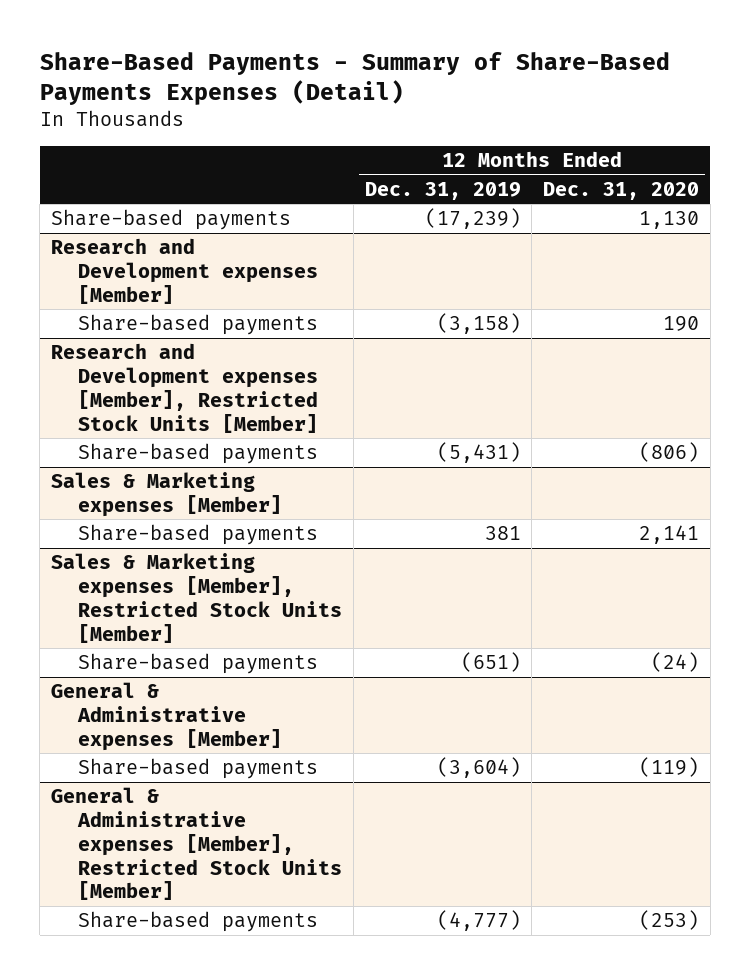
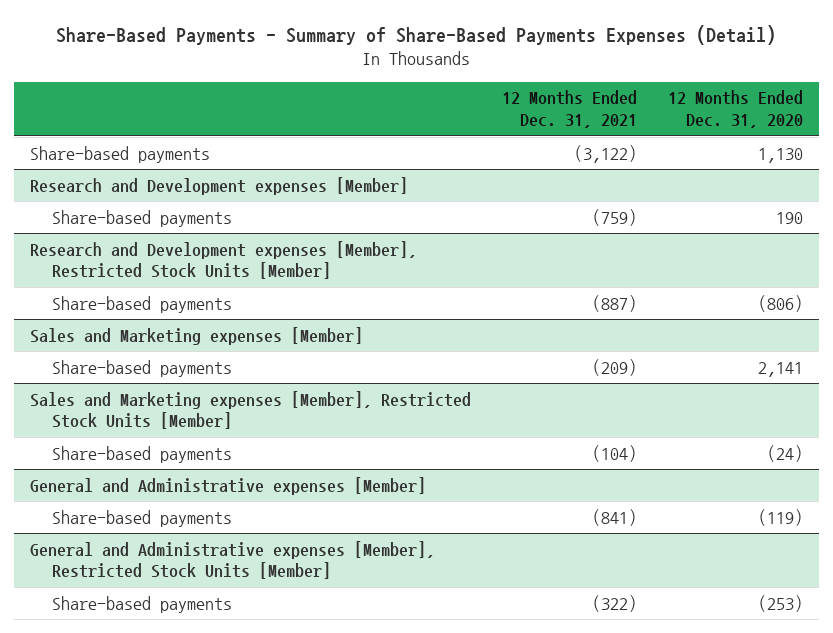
[364,181,521,200] Dec. 31, 2019 -> none
none -> [501,90,637,128] 12 Months Ended Dec. 31, 2021
[50,472,283,517] Sales & Marketing expenses [Member] -> [29,326,363,345] Sales and Marketing expenses [Member]
[50,553,343,643] Sales & Marketing expenses [Member], Restricted Stock Units [Member] -> [29,390,471,430] Sales and Marketing expenses [Member], Restricted Stock Units [Member]
[50,682,283,751] General & Administrative expenses [Member] -> [29,476,426,495] General and Administrative expenses [Member]
[50,787,343,901] General & Administrative expenses [Member], Restricted Stock Units [Member] -> [29,540,435,580] General and Administrative expenses [Member], Restricted Stock Units [Member]

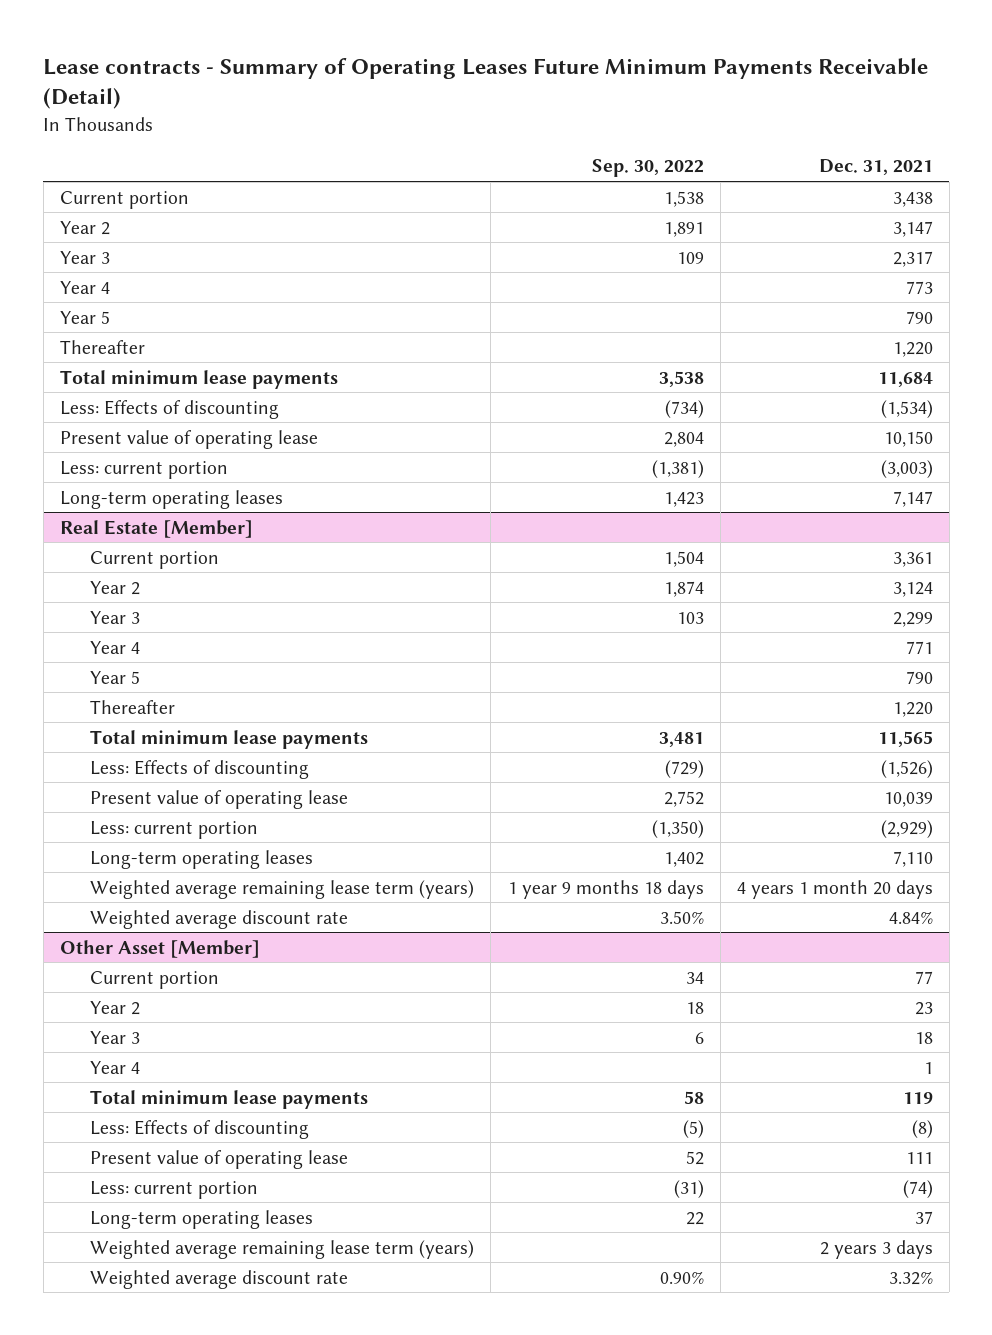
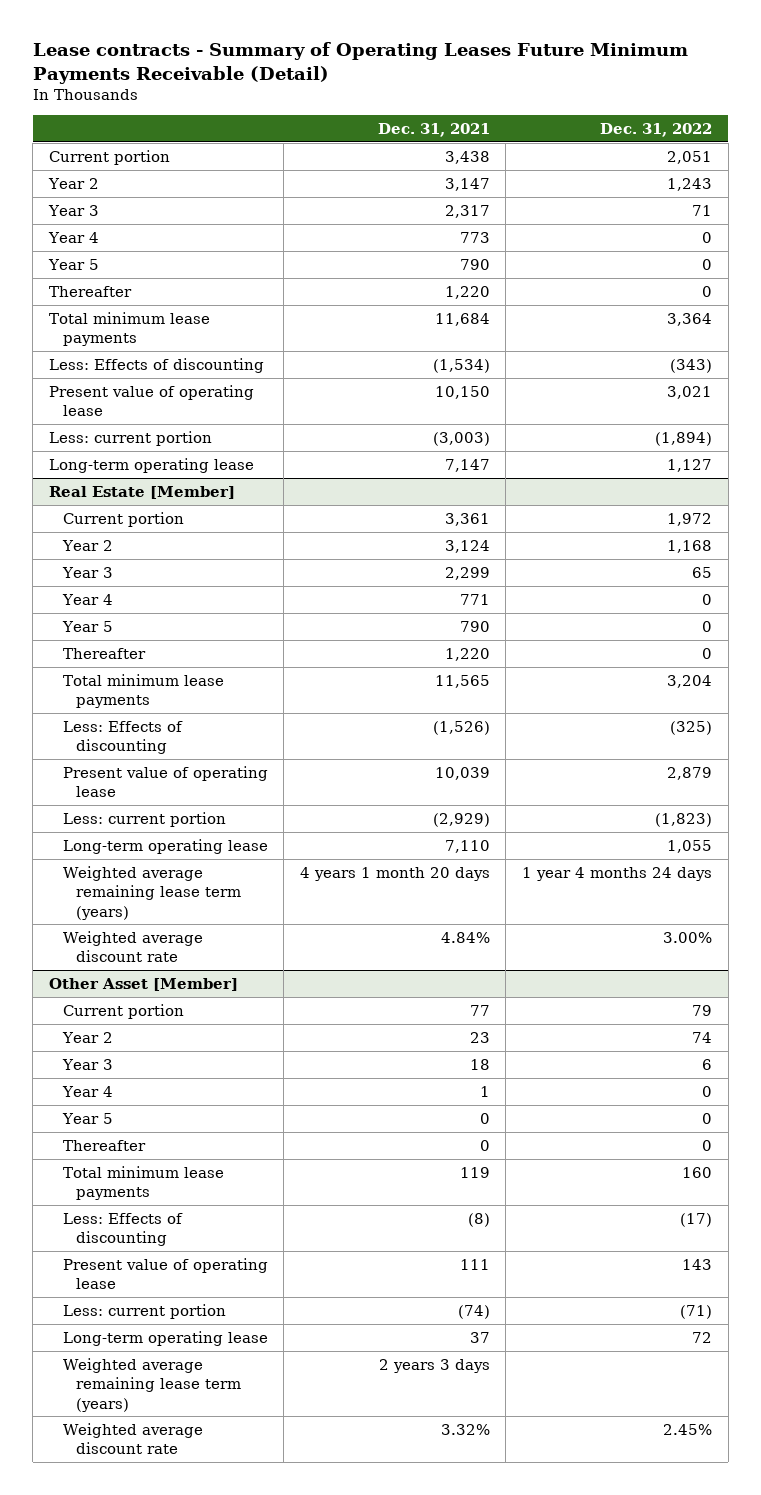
[591,159,704,178] Sep. 30, 2022 -> none
none -> [599,122,712,137] Dec. 31, 2022
[59,489,283,509] Long-term operating leases -> [48,457,254,473] Long-term operating lease
[90,849,314,869] Long-term operating leases -> [62,838,268,854] Long-term operating lease
none -> [61,1112,113,1124] Year 5
none -> [62,1139,146,1151] Thereafter
[90,1209,314,1229] Long-term operating leases -> [62,1330,268,1346] Long-term operating lease

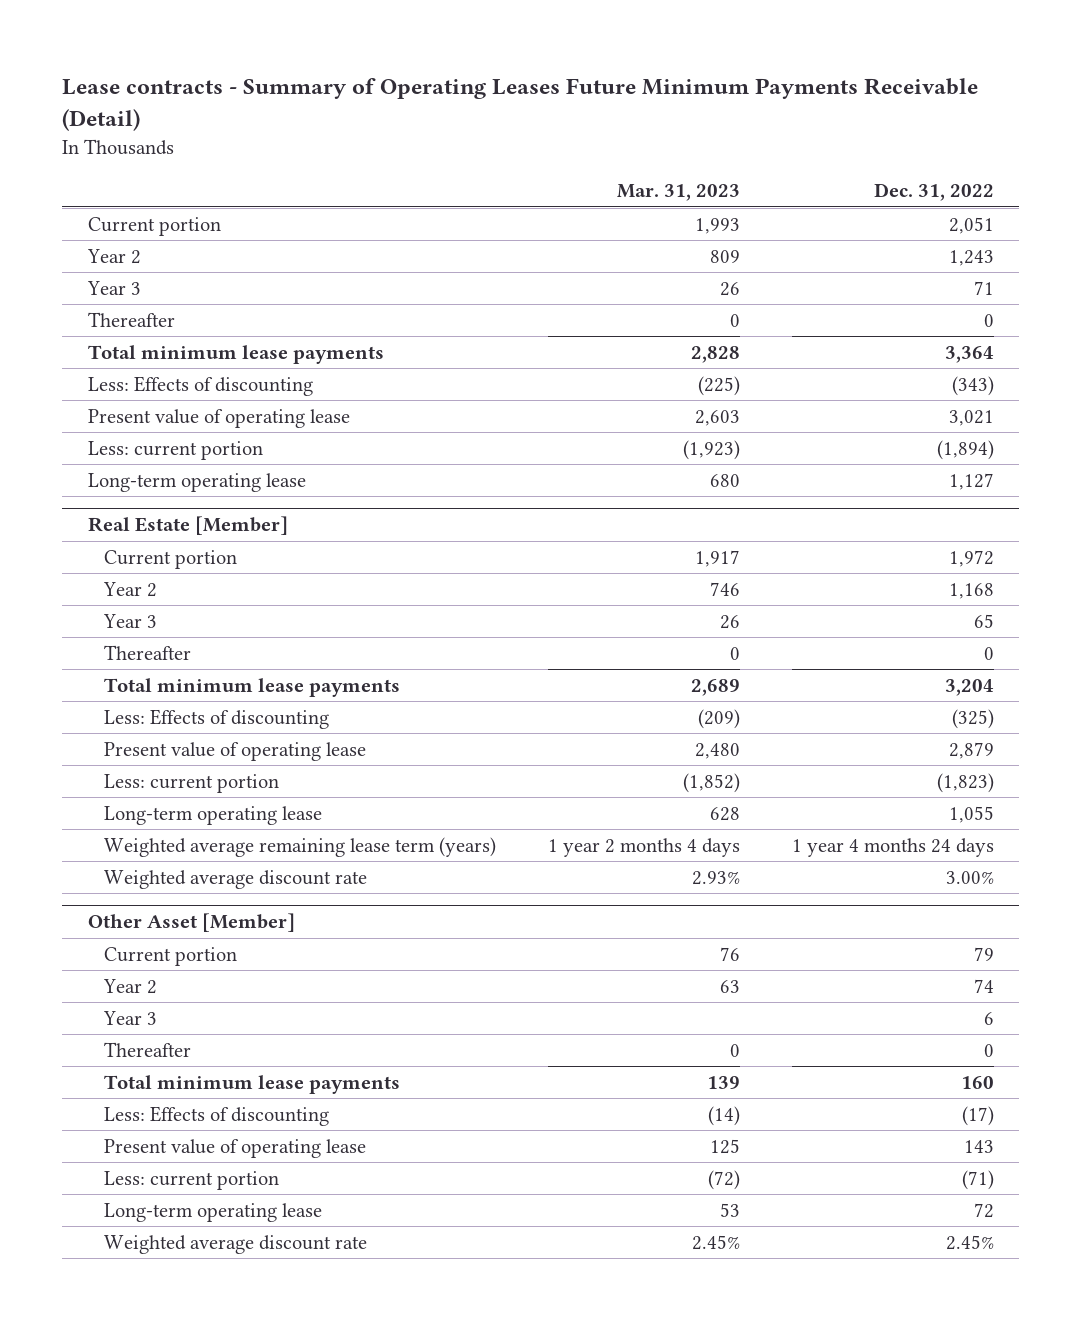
[377,122,490,137] Dec. 31, 2021 -> none
none -> [617,184,741,202] Mar. 31, 2023
[47,231,99,243] Year 4 -> none
[47,258,99,270] Year 5 -> none
[61,593,113,605] Year 4 -> none
[61,620,113,632] Year 5 -> none
[61,1085,113,1097] Year 4 -> none
[61,1112,113,1124] Year 5 -> none
[62,1357,242,1412] Weighted average remaining lease term (years) -> none

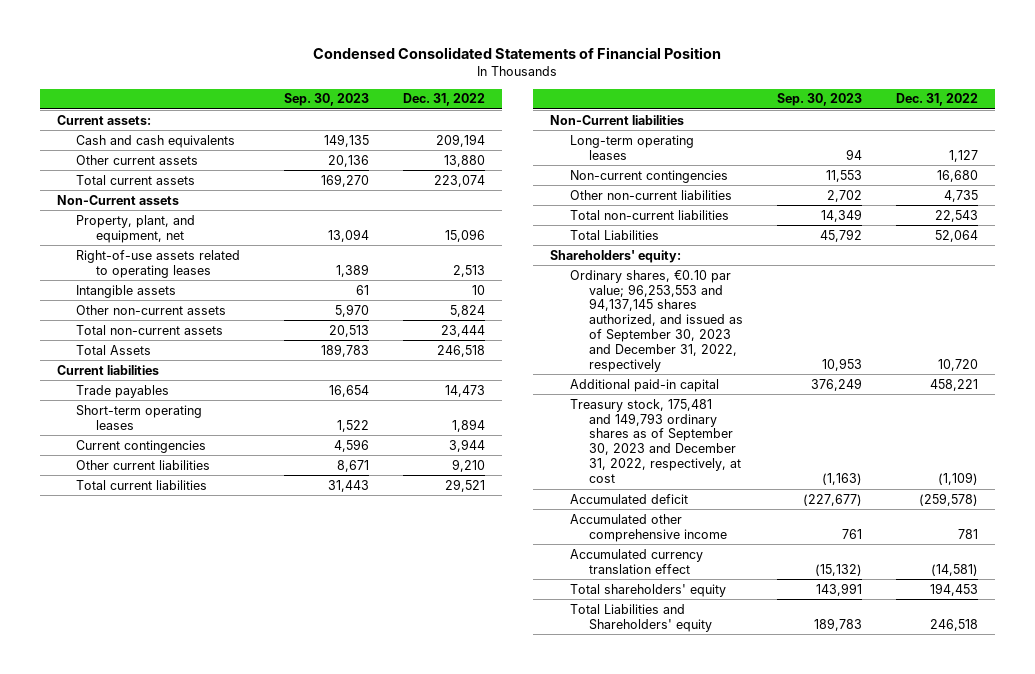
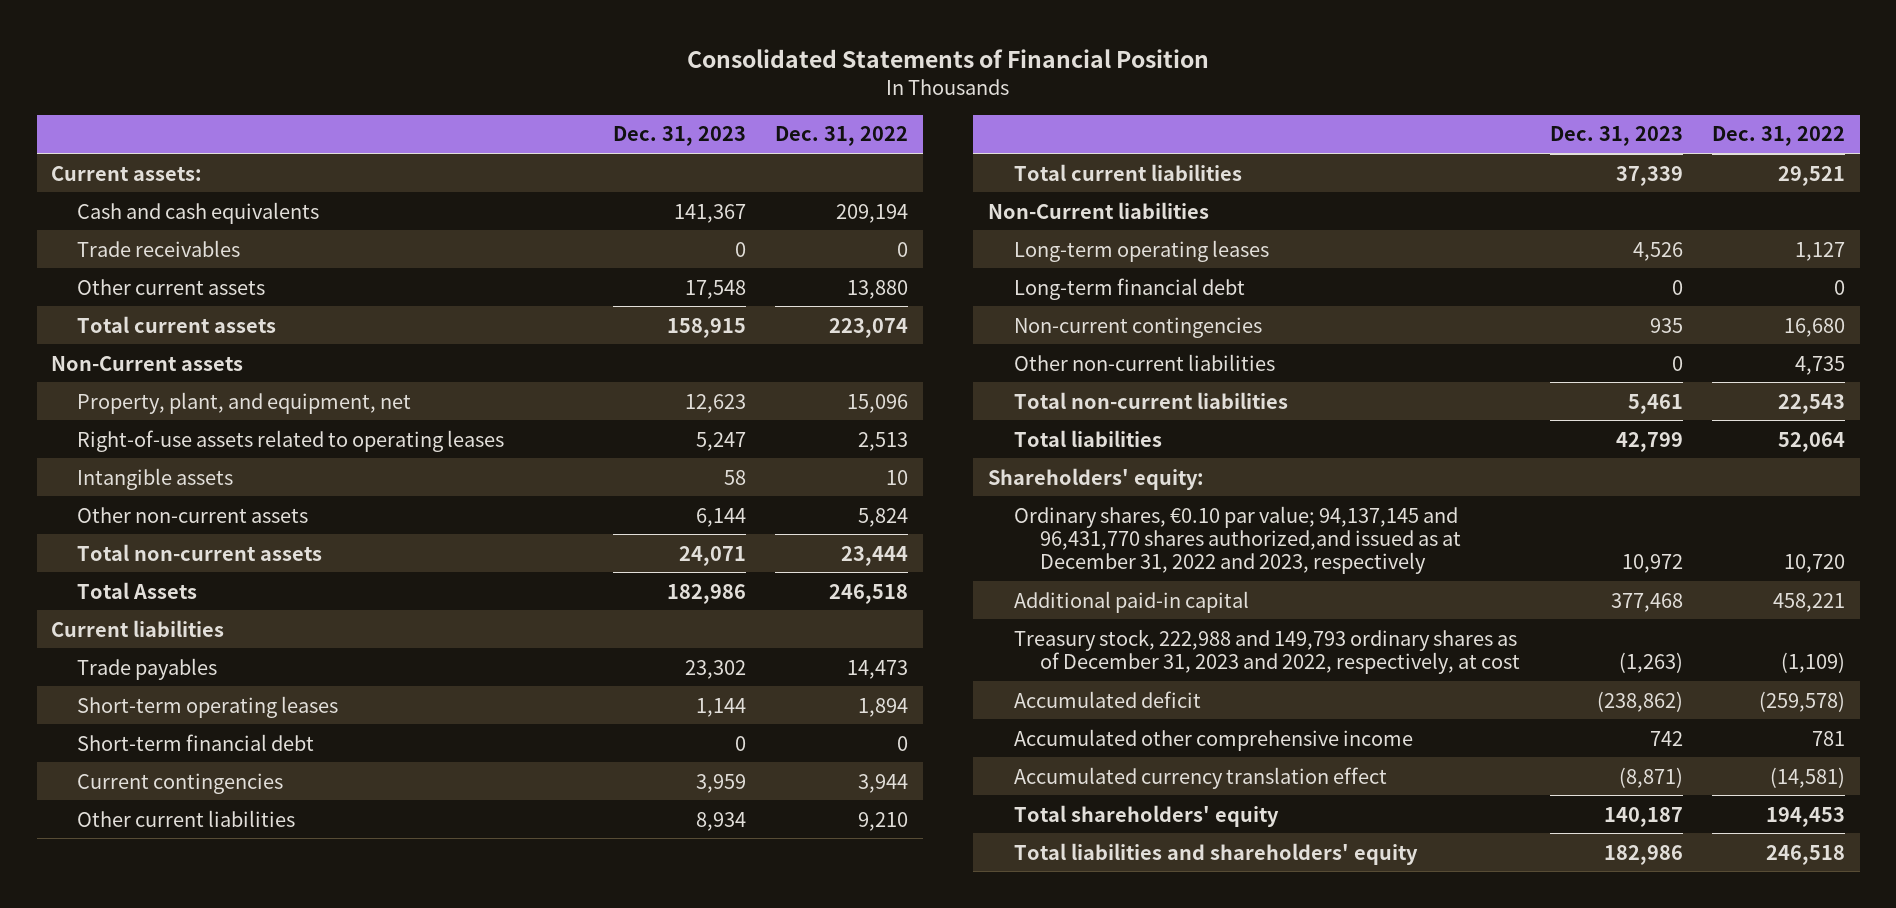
[313,47,722,60] Condensed Consolidated Statements of Financial Position -> [687,48,1210,68] Consolidated Statements of Financial Position
[283,93,369,107] Sep. 30, 2023 -> none
none -> [613,126,747,147] Dec. 31, 2023
none -> [77,239,241,257] Trade receivables
none -> [77,733,315,751] Short-term financial debt
none -> [1013,277,1245,300] Long-term financial debt
[569,229,659,240] Total Liabilities -> [1013,429,1162,447] Total liabilities
[569,269,744,372] Ordinary shares, €0.10 par value; 96,253,553 and 94,137,145 shares authorized, and issued as of September 30, 2023 and December 31, 2022, respectively -> [1013,505,1462,574] Ordinary shares, €0.10 par value; 94,137,145 and 96,431,770 shares authorized,and issued as at December 31, 2022 and 2023, respectively
[569,398,742,483] Treasury stock, 175,481 and 149,793 ordinary shares as of September 30, 2023 and December 31, 2022, respectively, at cost -> [1013,628,1521,674] Treasury stock, 222,988 and 149,793 ordinary shares as of December 31, 2023 and 2022, respectively, at cost
[569,603,713,632] Total Liabilities and Shareholders' equity -> [1013,842,1418,865] Total liabilities and shareholders' equity

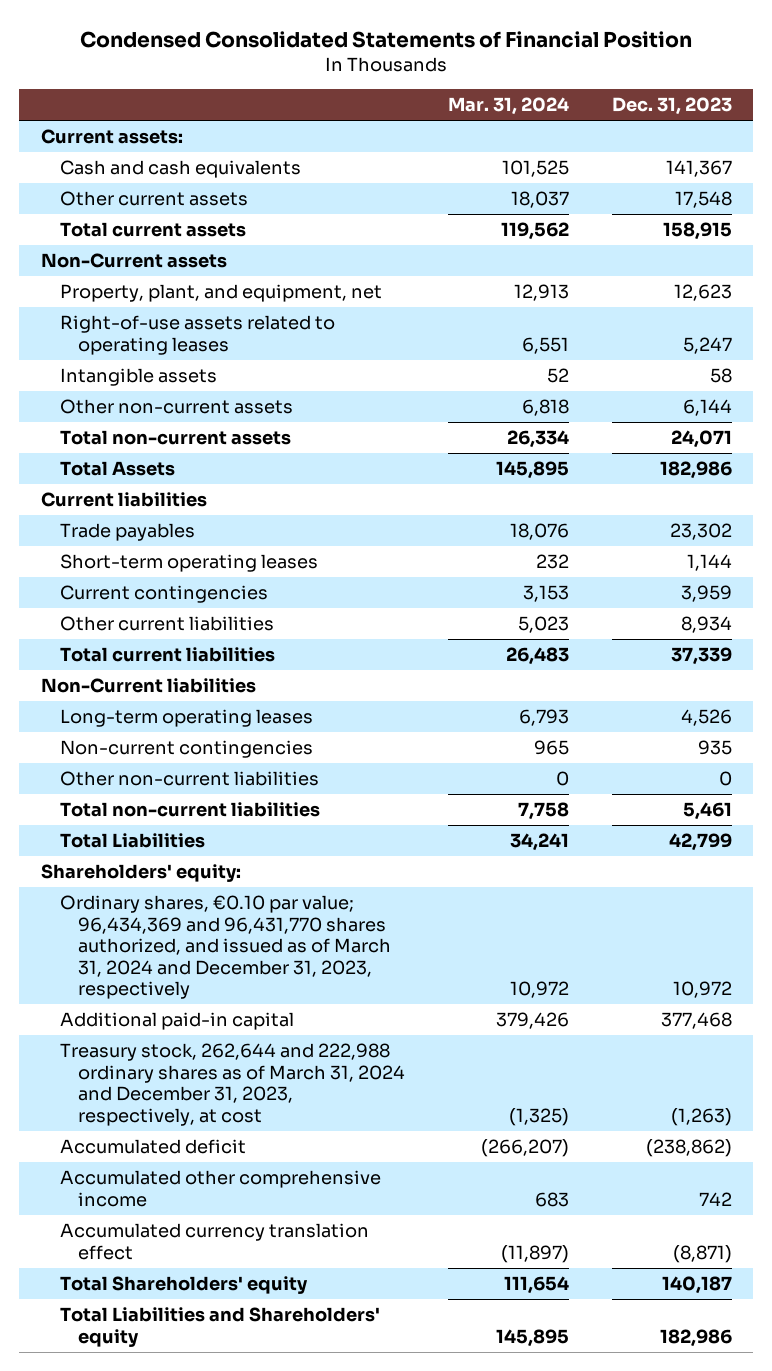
[687,48,1210,68] Consolidated Statements of Financial Position -> [80,31,693,49] Condensed Consolidated Statements of Financial Position
[775,126,909,147] Dec. 31, 2022 -> none
none -> [447,97,569,116] Mar. 31, 2024
[77,239,241,257] Trade receivables -> none
[77,733,315,751] Short-term financial debt -> none
[1013,277,1245,300] Long-term financial debt -> none
[1013,429,1162,447] Total liabilities -> [59,833,205,849] Total Liabilities
[1013,505,1462,574] Ordinary shares, €0.10 par value; 94,137,145 and 96,431,770 shares authorized,and issued as at December 31, 2022 and 2023, respectively -> [59,895,392,1000] Ordinary shares, €0.10 par value; 96,434,369 and 96,431,770 shares authorized, and issued as of March 31, 2024 and December 31, 2023, respectively
[1013,628,1521,674] Treasury stock, 222,988 and 149,793 ordinary shares as of December 31, 2023 and 2022, respectively, at cost -> [59,1043,406,1126] Treasury stock, 262,644 and 222,988 ordinary shares as of March 31, 2024 and December 31, 2023, respectively, at cost
[1013,804,1279,827] Total shareholders' equity -> [59,1276,308,1295] Total Shareholders' equity
[1013,842,1418,865] Total liabilities and shareholders' equity -> [59,1307,380,1347] Total Liabilities and Shareholders' equity

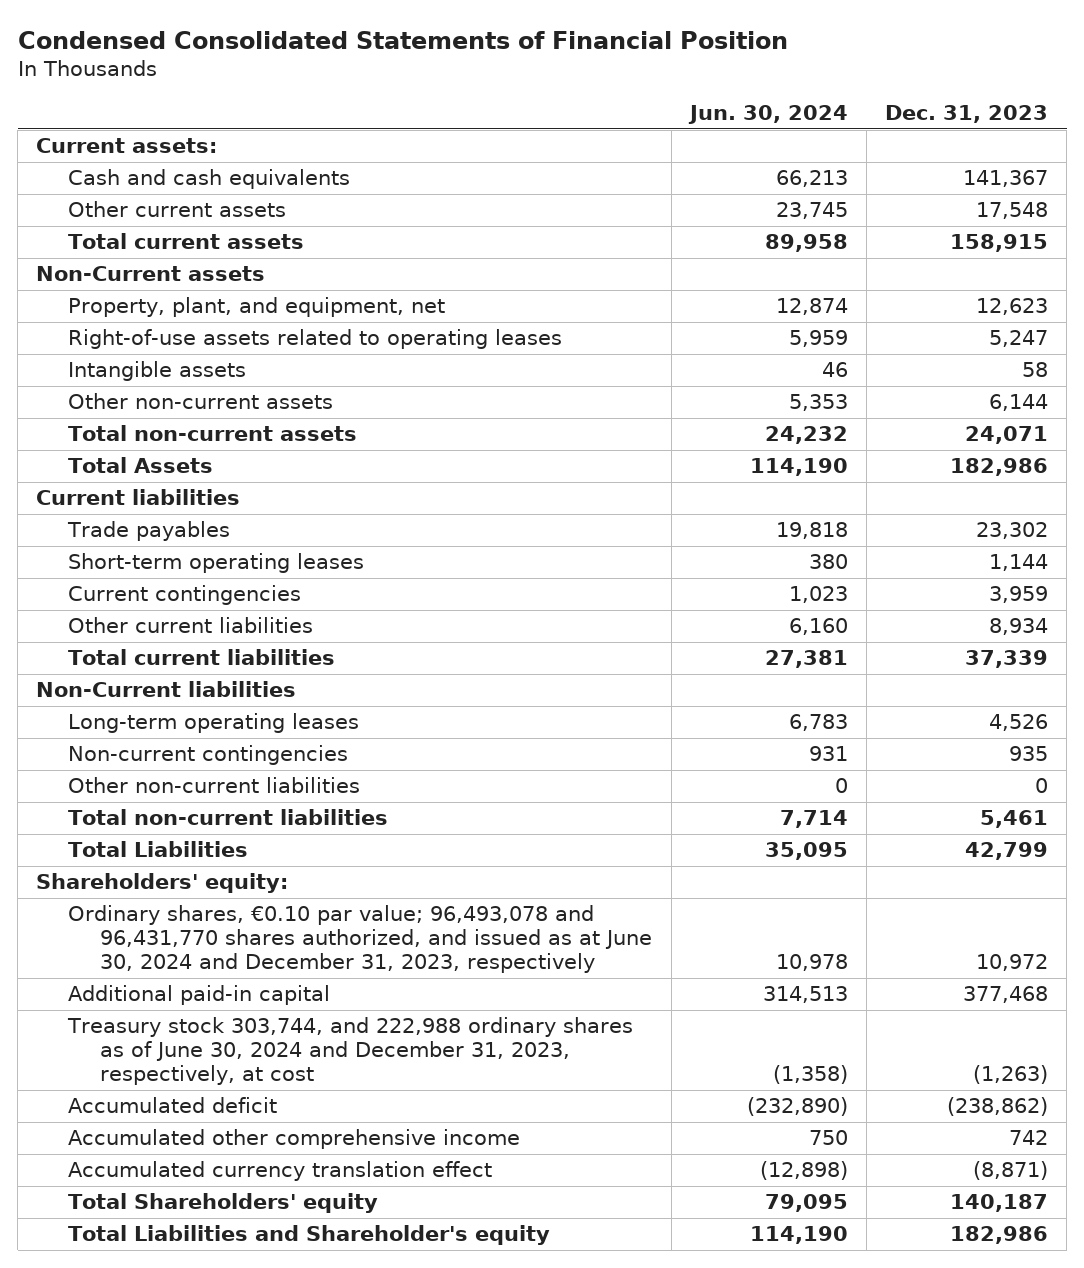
[447,97,569,116] Mar. 31, 2024 -> none
none -> [687,105,848,125] Jun. 30, 2024
[59,895,392,1000] Ordinary shares, €0.10 par value; 96,434,369 and 96,431,770 shares authorized, and issued as of March 31, 2024 and December 31, 2023, respectively -> [68,905,653,974] Ordinary shares, €0.10 par value; 96,493,078 and 96,431,770 shares authorized, and issued as at June 30, 2024 and December 31, 2023, respectively
[59,1043,406,1126] Treasury stock, 262,644 and 222,988 ordinary shares as of March 31, 2024 and December 31, 2023, respectively, at cost -> [67,1017,634,1086] Treasury stock 303,744, and 222,988 ordinary shares as of June 30, 2024 and December 31, 2023, respectively, at cost
[59,1307,380,1347] Total Liabilities and Shareholders' equity -> [68,1225,551,1246] Total Liabilities and Shareholder's equity

